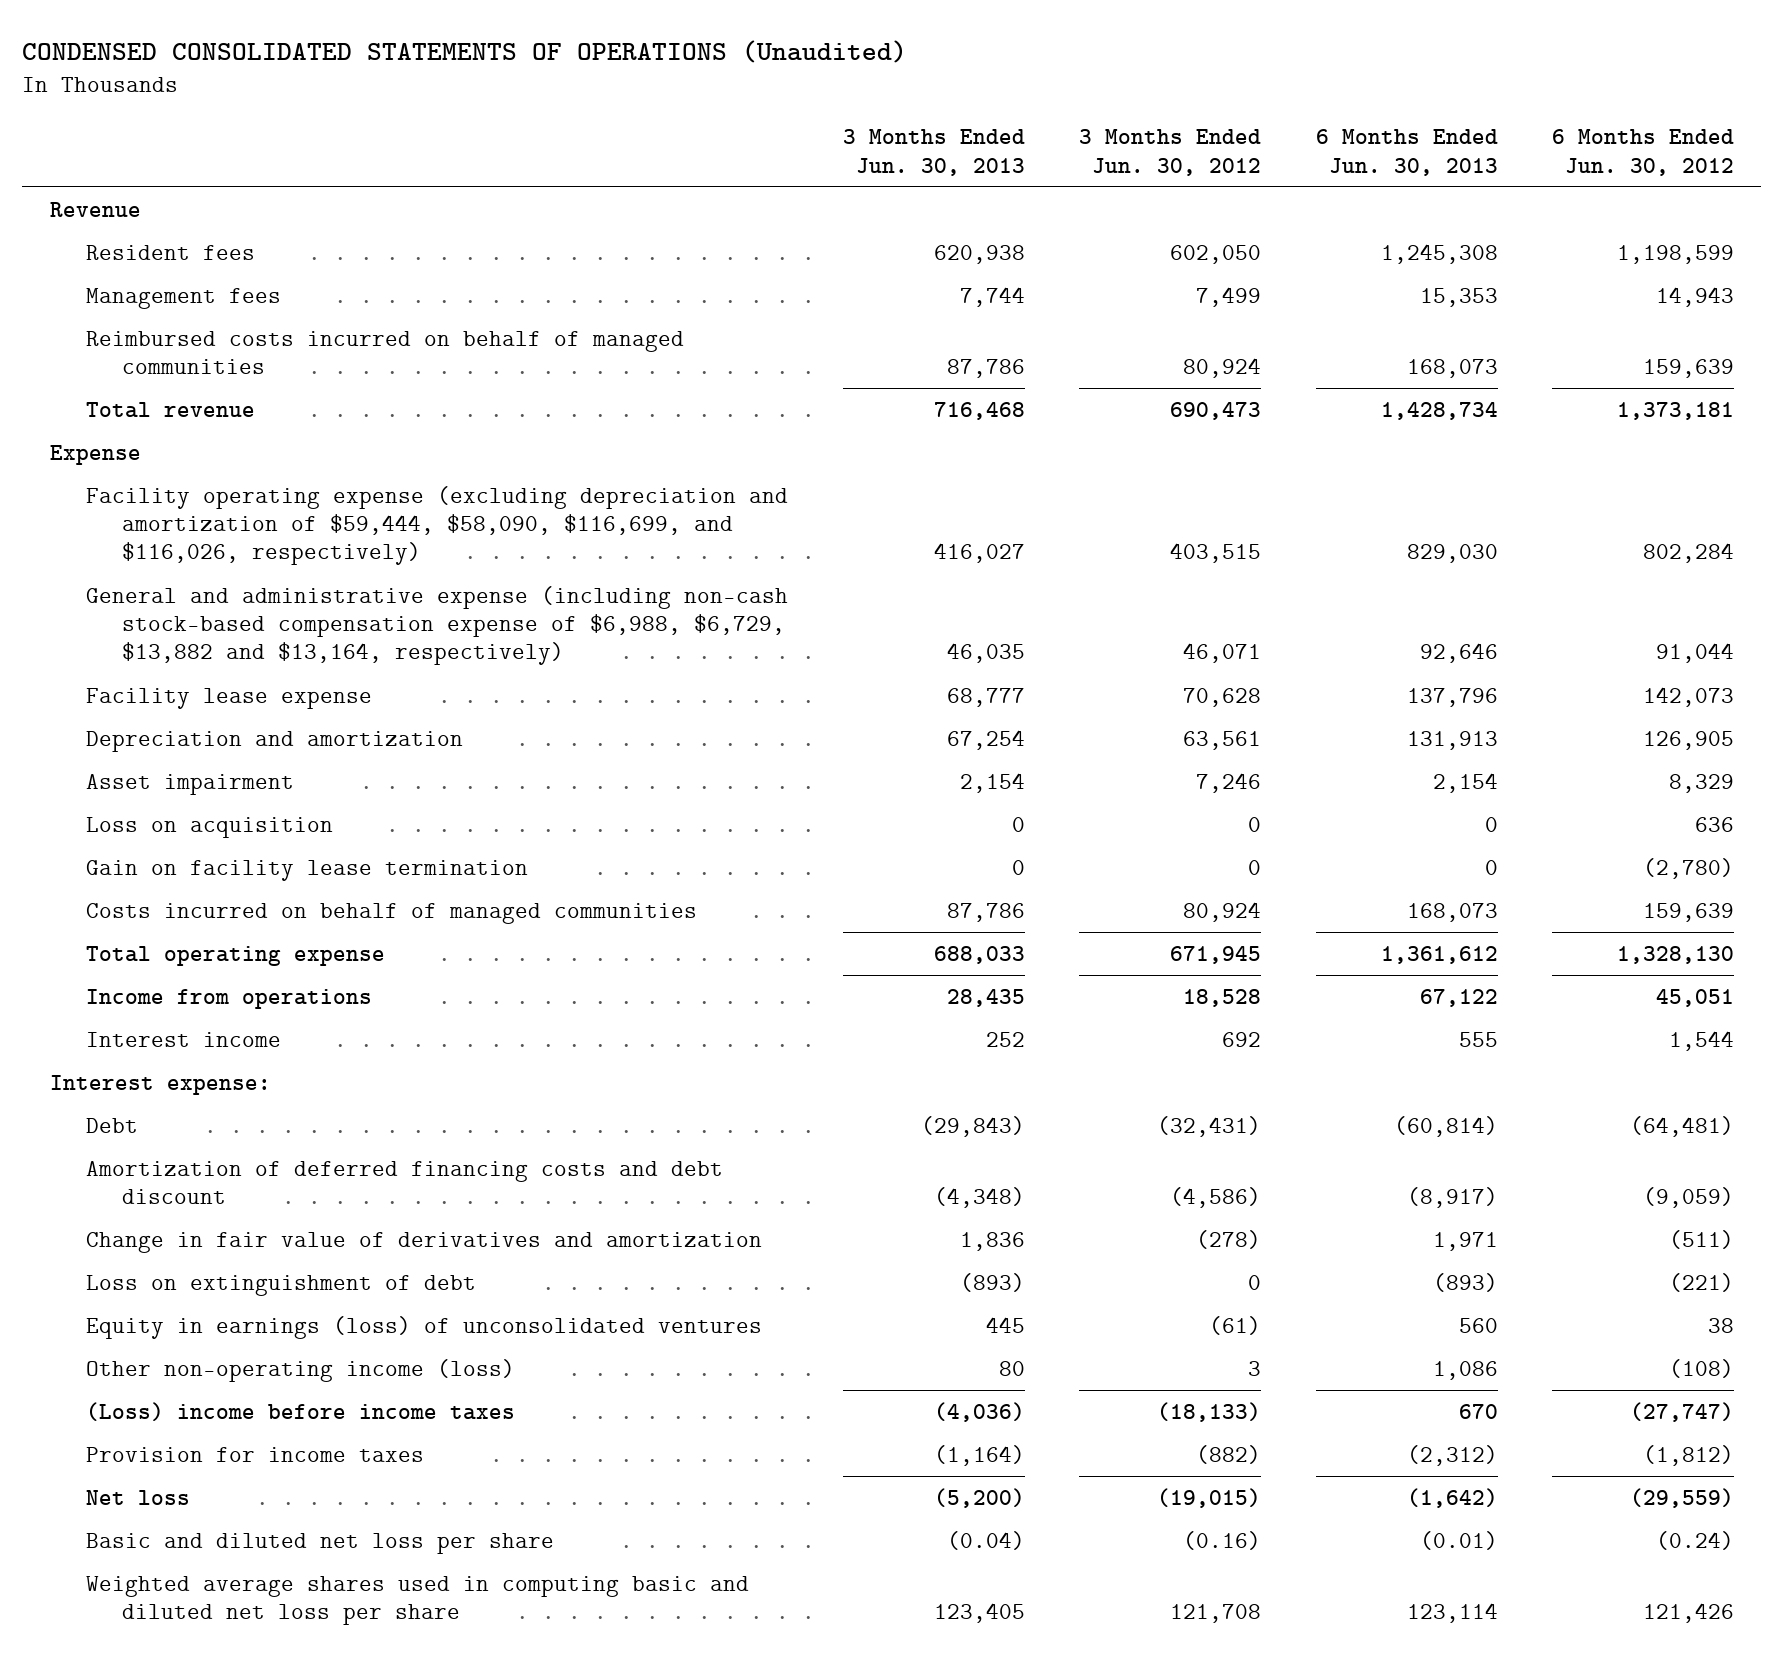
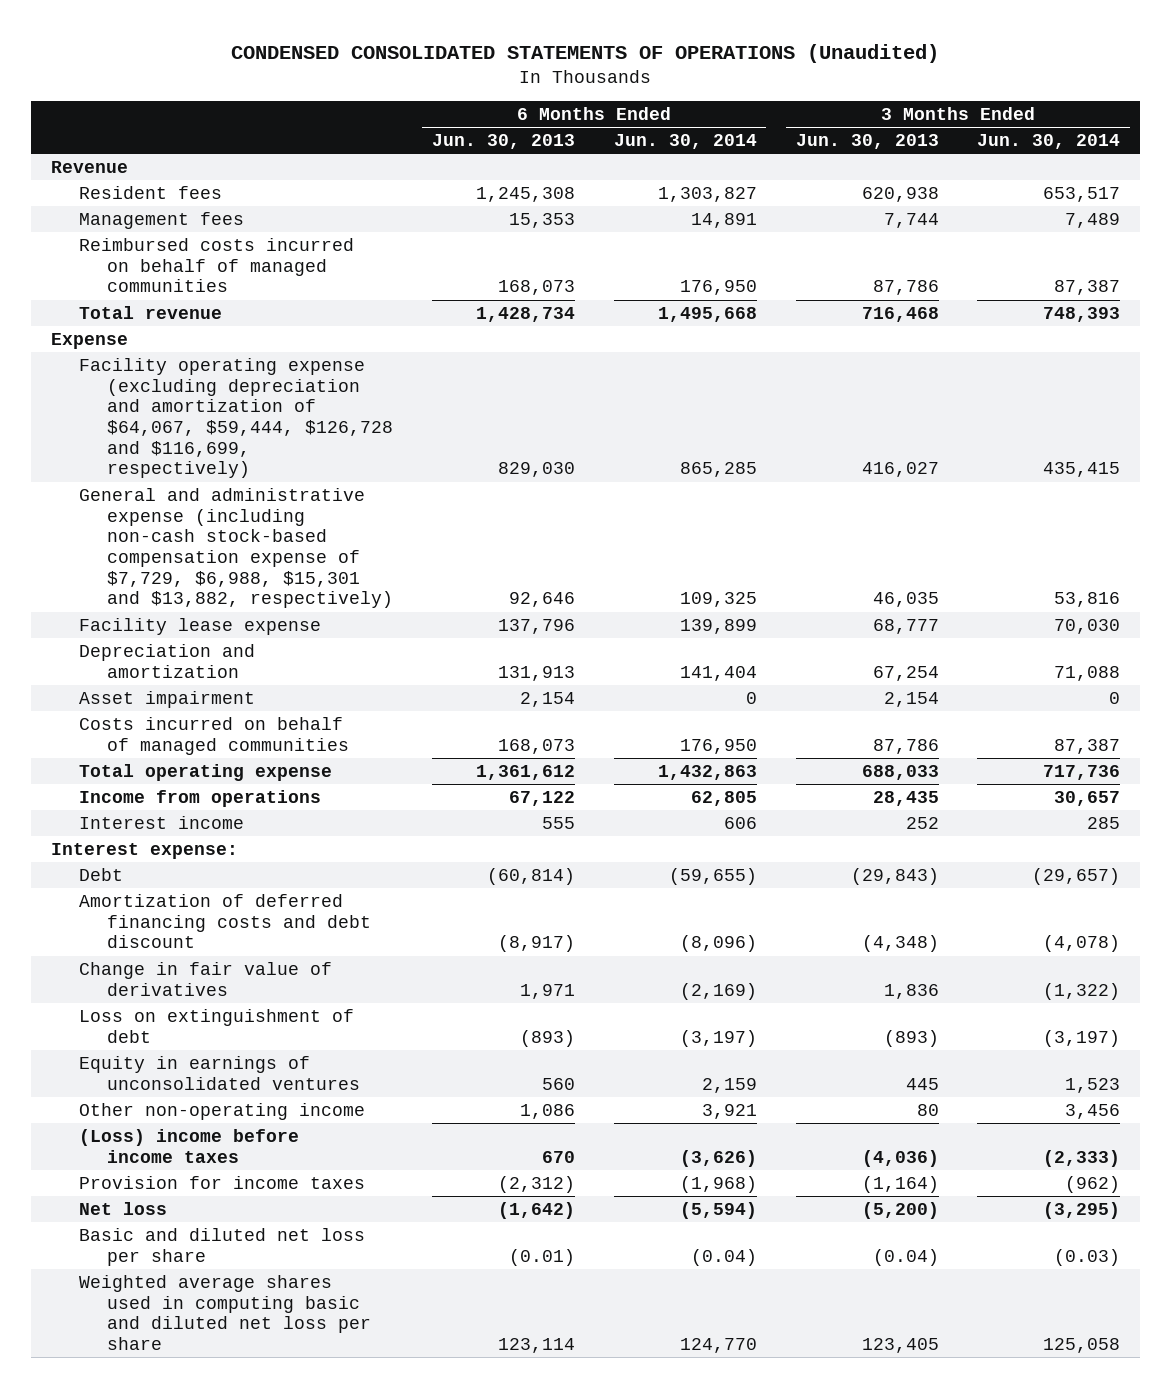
[1079,129,1262,176] 3 Months Ended Jun. 30, 2012 -> none
[1552,129,1735,176] 6 Months Ended Jun. 30, 2012 -> none
none -> [613,134,757,150] Jun. 30, 2014
none -> [977,134,1121,150] Jun. 30, 2014
[86,485,789,566] Facility operating expense (excluding depreciation and amortization of $59,444, $58,090, $116,699, and $116,026, respectively) -> [78,358,394,479] Facility operating expense (excluding depreciation and amortization of $64,067, $59,444, $126,728 and $116,699, respectively)
[86,585,789,666] General and administrative expense (including non-cash stock-based compensation expense of $6,988, $6,729, $13,882 and $13,164, respectively) -> [78,488,394,609] General and administrative expense (including non-cash stock-based compensation expense of $7,729, $6,988, $15,301 and $13,882, respectively)
[86,816,334,838] Loss on acquisition -> none
[86,859,529,881] Gain on facility lease termination -> none
[86,1231,763,1253] Change in fair value of derivatives and amortization -> [78,962,332,996] Change in fair value of derivatives
[86,1315,763,1339] Equity in earnings (loss) of unconsolidated ventures -> [78,1056,361,1090] Equity in earnings of unconsolidated ventures
[86,1358,516,1382] Other non-operating income (loss) -> [78,1103,365,1121] Other non-operating income

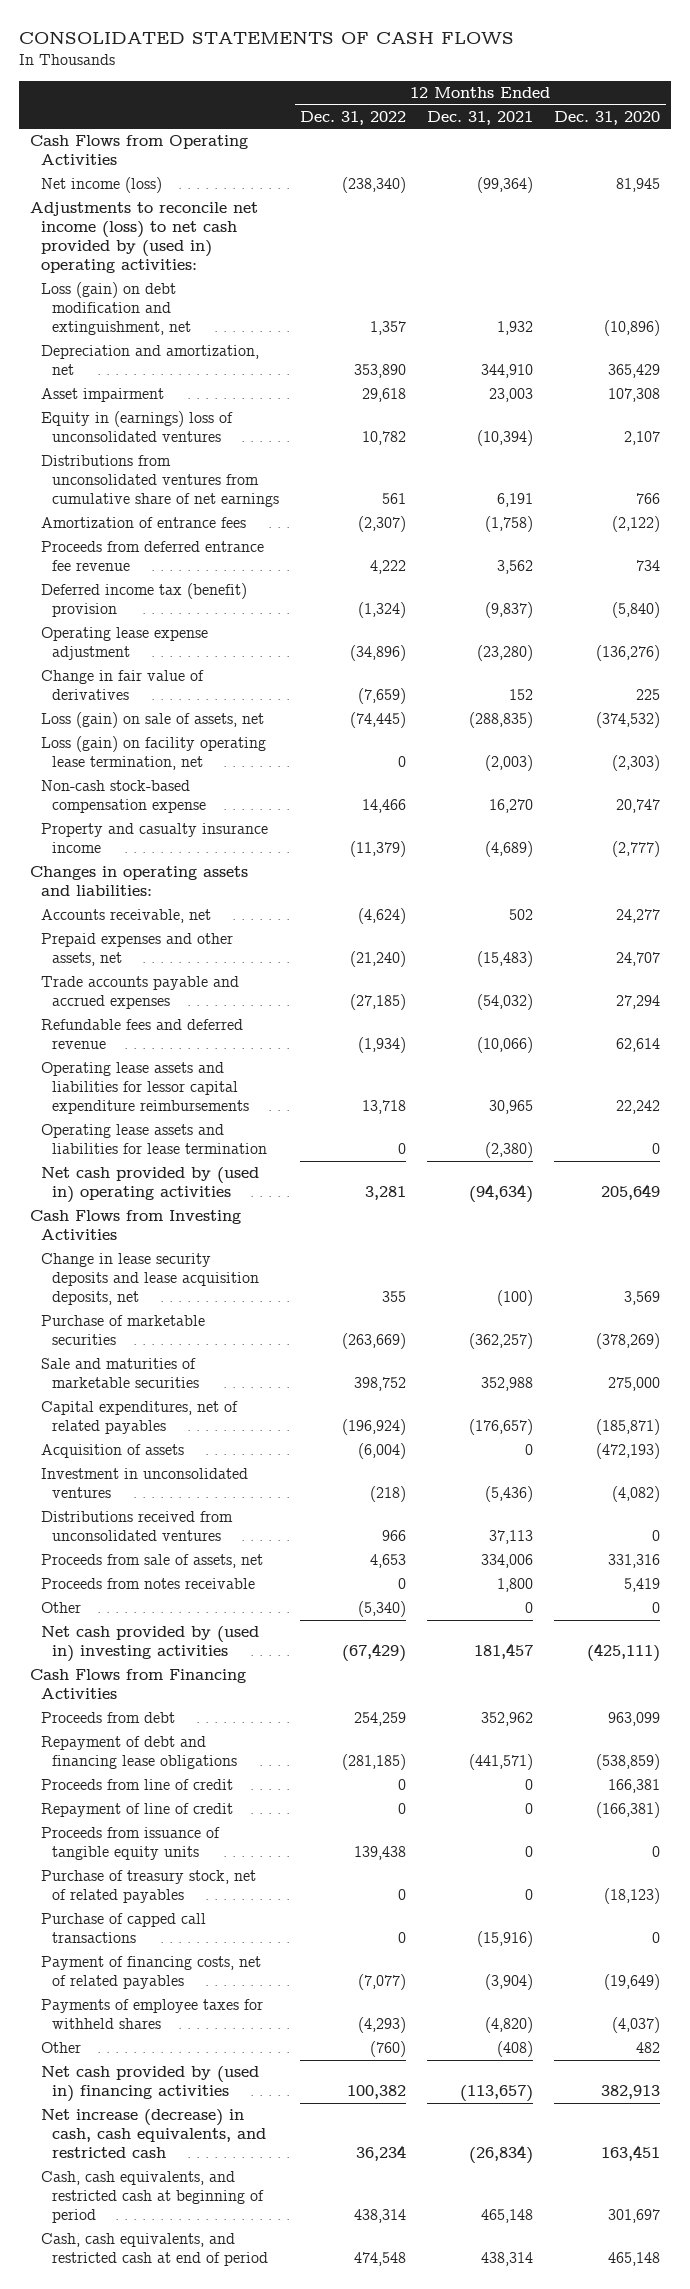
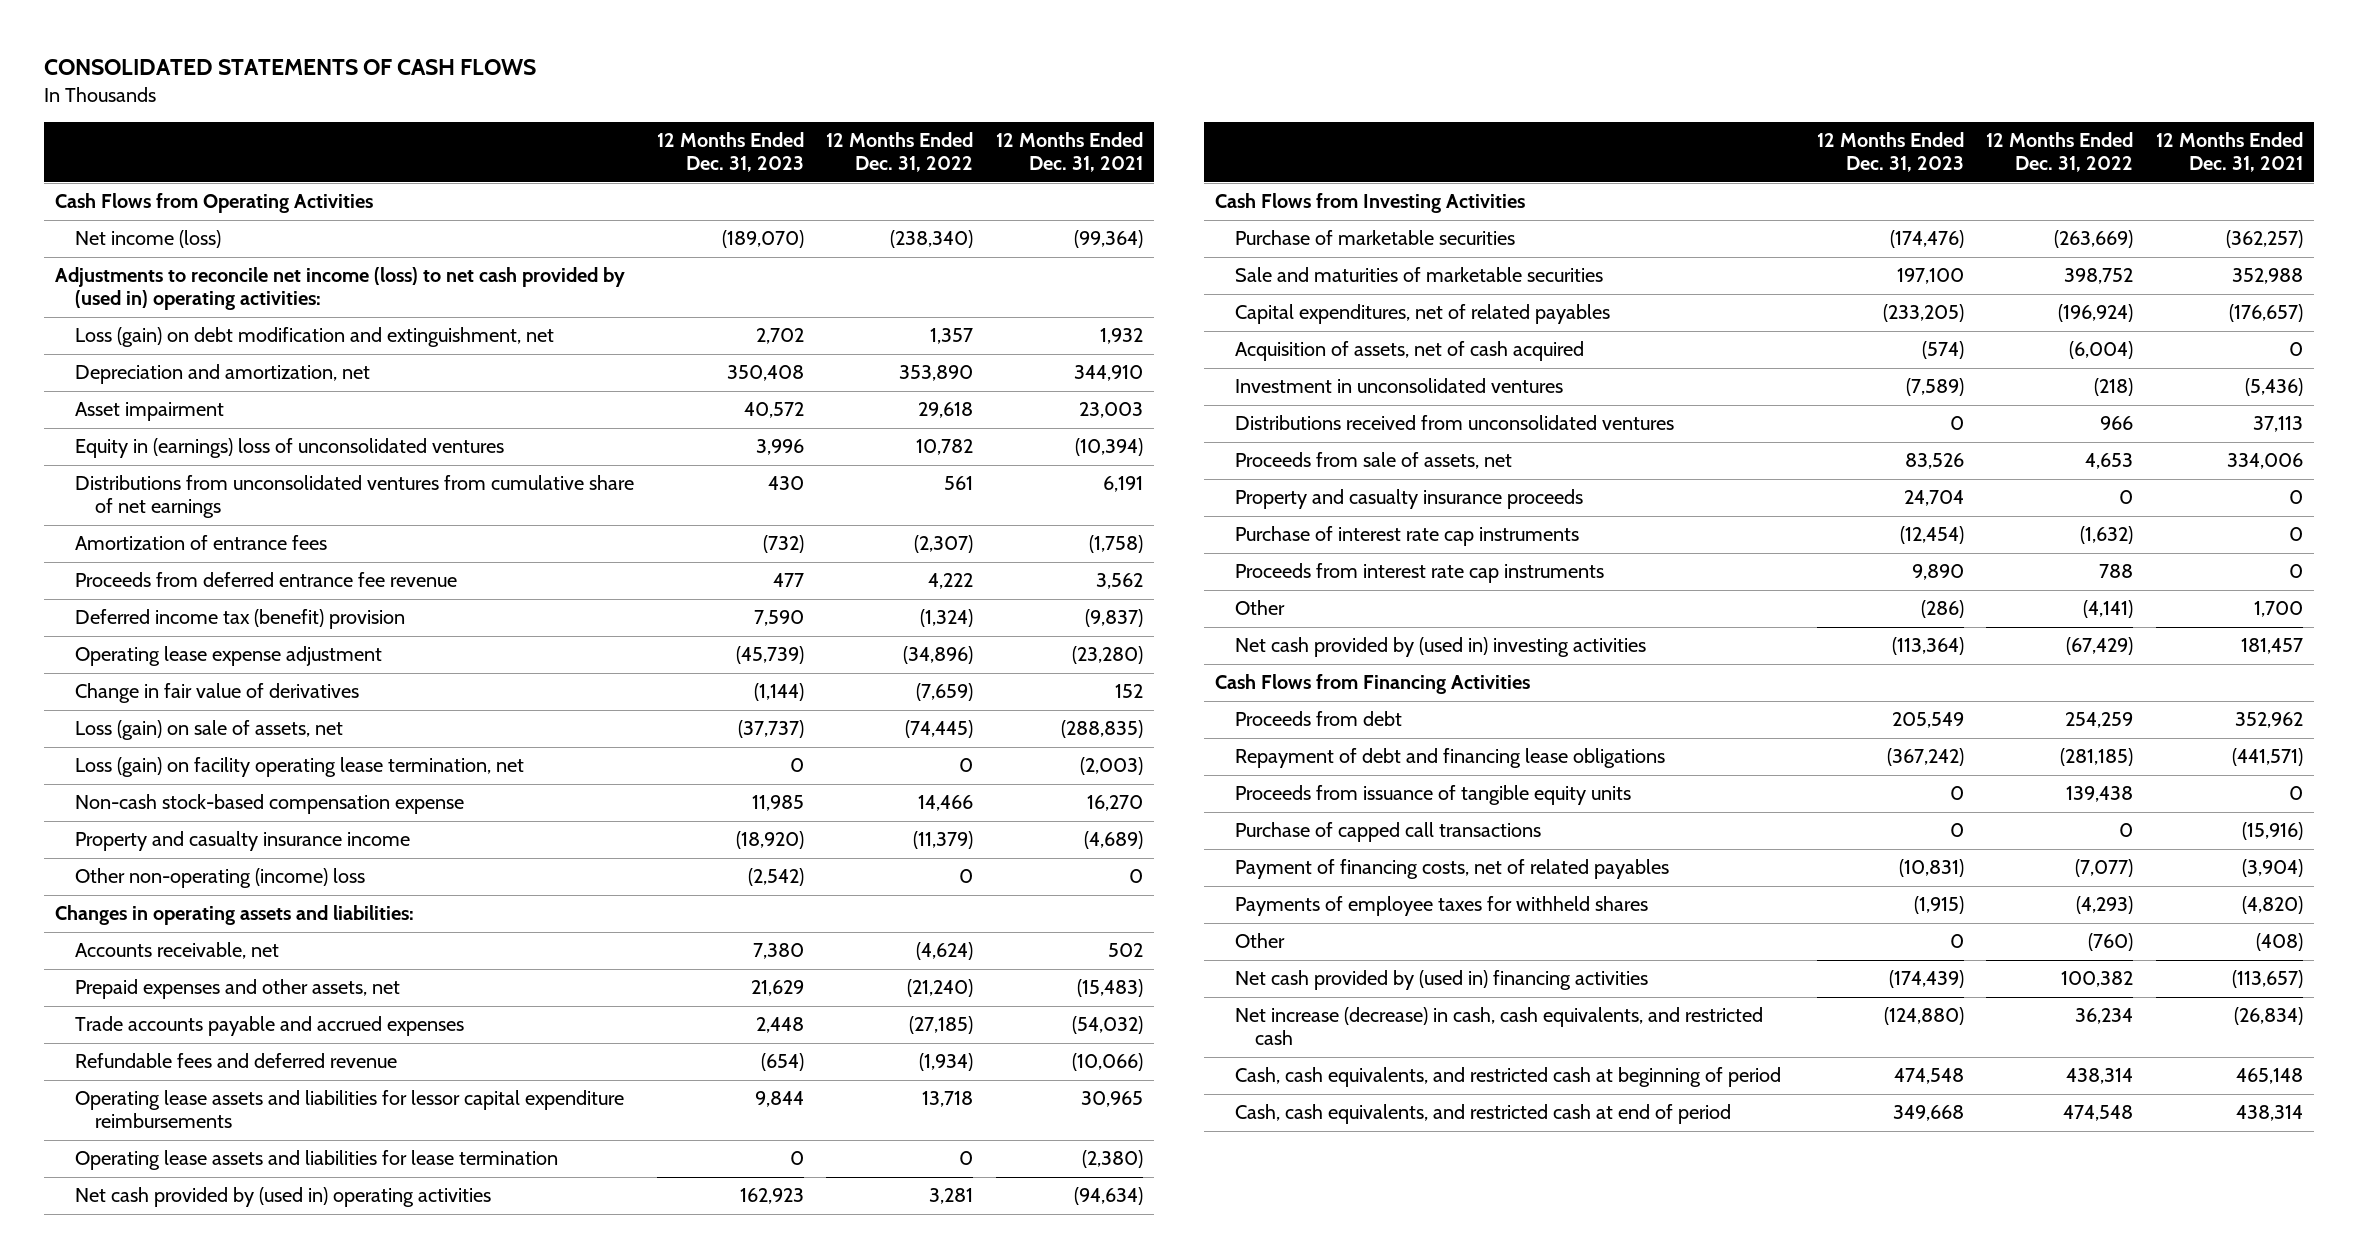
[554,110,661,125] Dec. 31, 2020 -> none
none -> [656,132,804,173] 12 Months Ended Dec. 31, 2023
none -> [75,868,366,889] Other non-operating (income) loss
[40,1253,260,1306] Change in lease security deposits and lease acquisition deposits, net -> none
[40,1444,184,1459] Acquisition of assets -> [1235,341,1585,362] Acquisition of assets, net of cash acquired
[40,1578,255,1590] Proceeds from notes receivable -> none
none -> [1235,489,1584,510] Property and casualty insurance proceeds
none -> [1235,526,1580,547] Purchase of interest rate cap instruments
none -> [1235,563,1605,584] Proceeds from interest rate cap instruments
[358,1601,407,1618] (5,340) -> [2083,600,2134,619] (4,141)
[525,1602,534,1614] 0 -> [2253,601,2303,618] 1,700
[40,1779,233,1791] Proceeds from line of credit -> none
[40,1803,233,1818] Repayment of line of credit -> none
[40,1870,256,1904] Purchase of treasury stock, net of related payables -> none

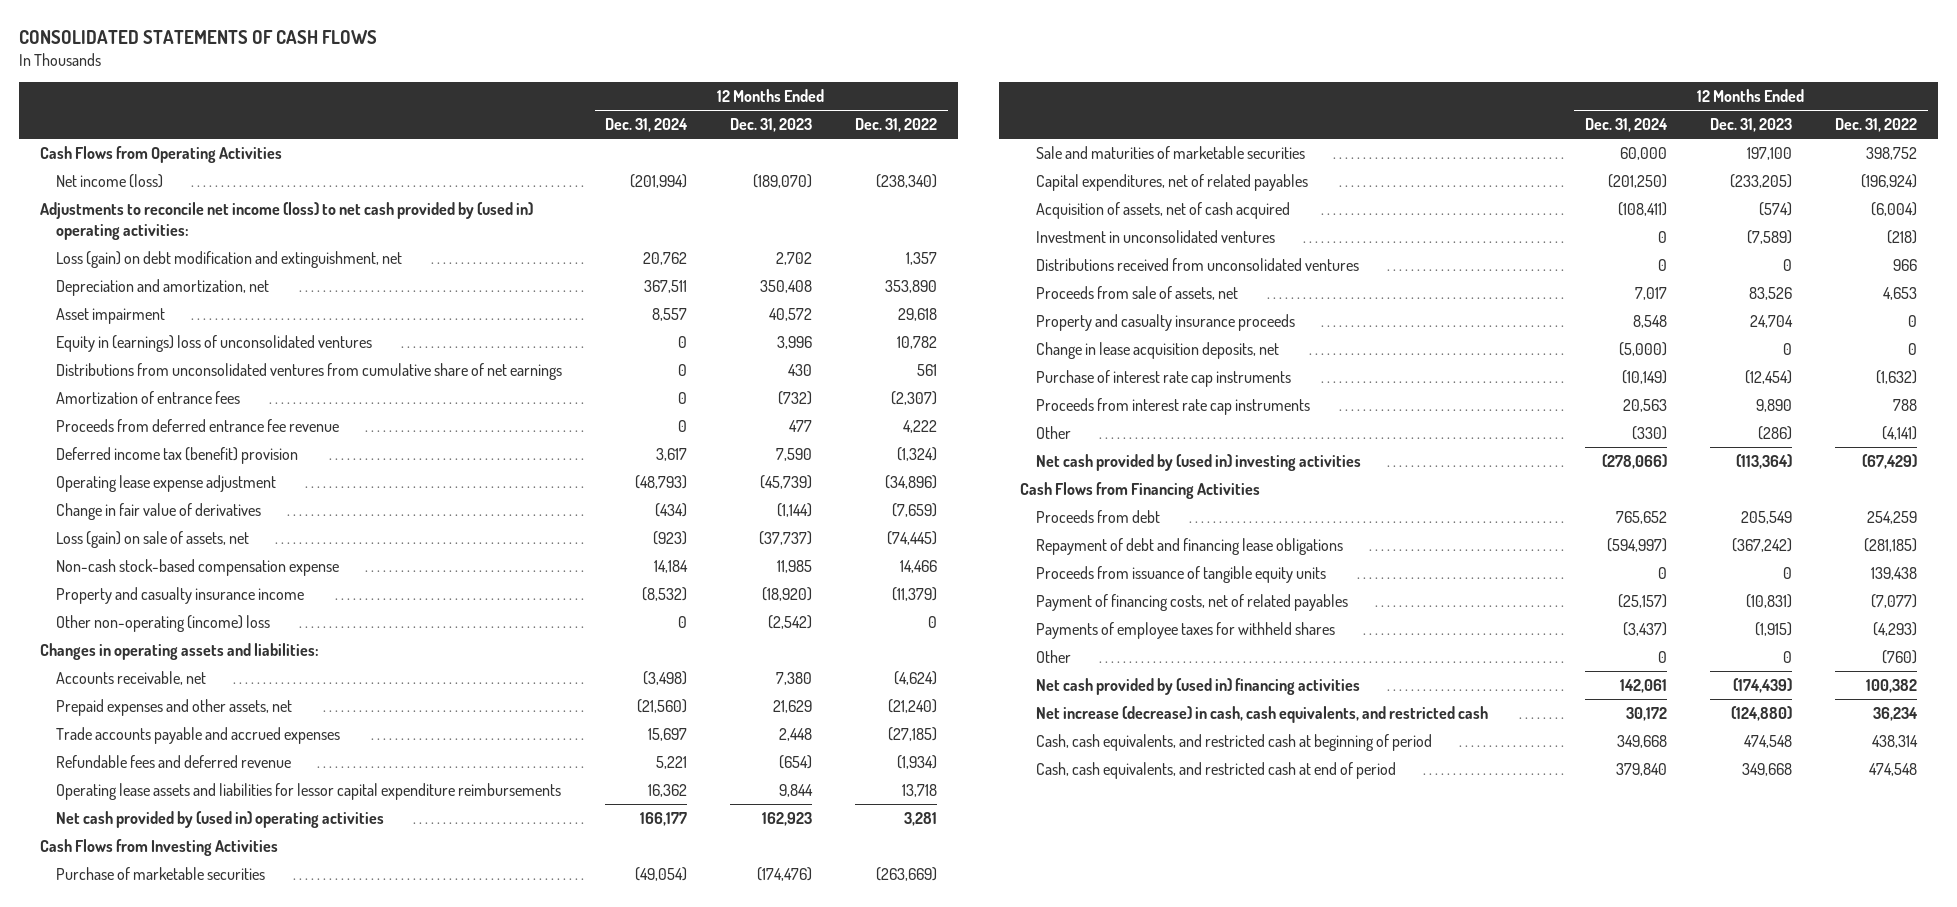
[995,132,1143,173] 12 Months Ended Dec. 31, 2021 -> none
none -> [605,118,689,133] Dec. 31, 2024
[75,757,525,778] Loss (gain) on facility operating lease termination, net -> none
[75,1150,559,1171] Operating lease assets and liabilities for lease termination -> none
none -> [1036,341,1280,359] Change in lease acquisition deposits, net
[1235,822,1542,843] Purchase of capped call transactions -> none

